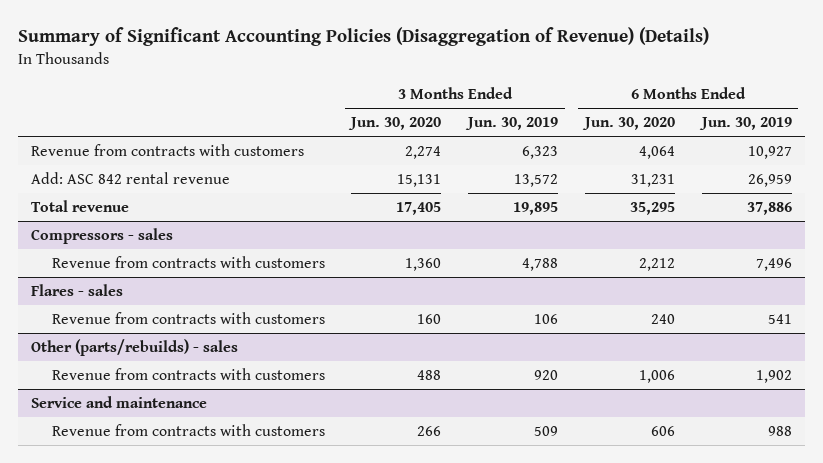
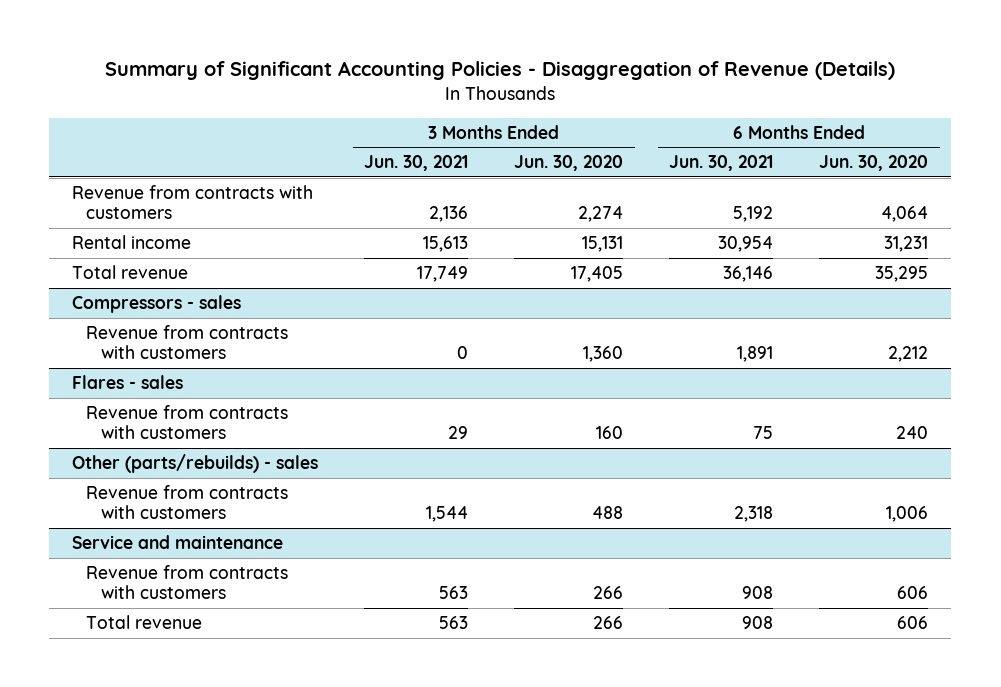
[17,27,709,47] Summary of Significant Accounting Policies (Disaggregation of Revenue) (Details) -> [105,61,896,81] Summary of Significant Accounting Policies - Disaggregation of Revenue (Details)
[465,117,559,131] Jun. 30, 2019 -> none
[698,117,792,131] Jun. 30, 2019 -> none
none -> [364,155,469,172] Jun. 30, 2021
none -> [669,155,774,172] Jun. 30, 2021
[31,172,231,185] Add: ASC 842 rental revenue -> [72,235,192,250] Rental income
none -> [86,615,203,630] Total revenue

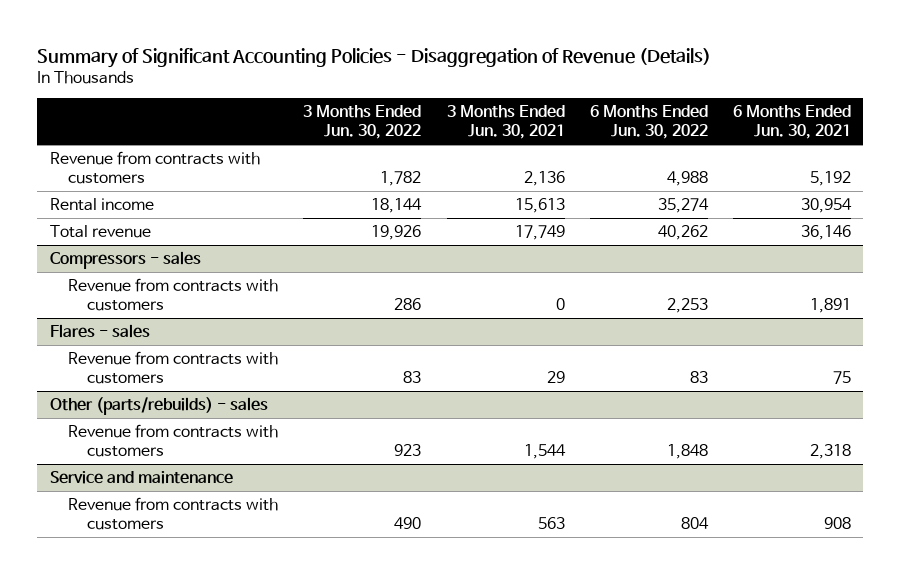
[514,155,624,172] Jun. 30, 2020 -> none
[819,155,929,172] Jun. 30, 2020 -> none
none -> [303,105,422,140] 3 Months Ended Jun. 30, 2022
none -> [589,105,708,140] 6 Months Ended Jun. 30, 2022
[86,615,203,630] Total revenue -> none

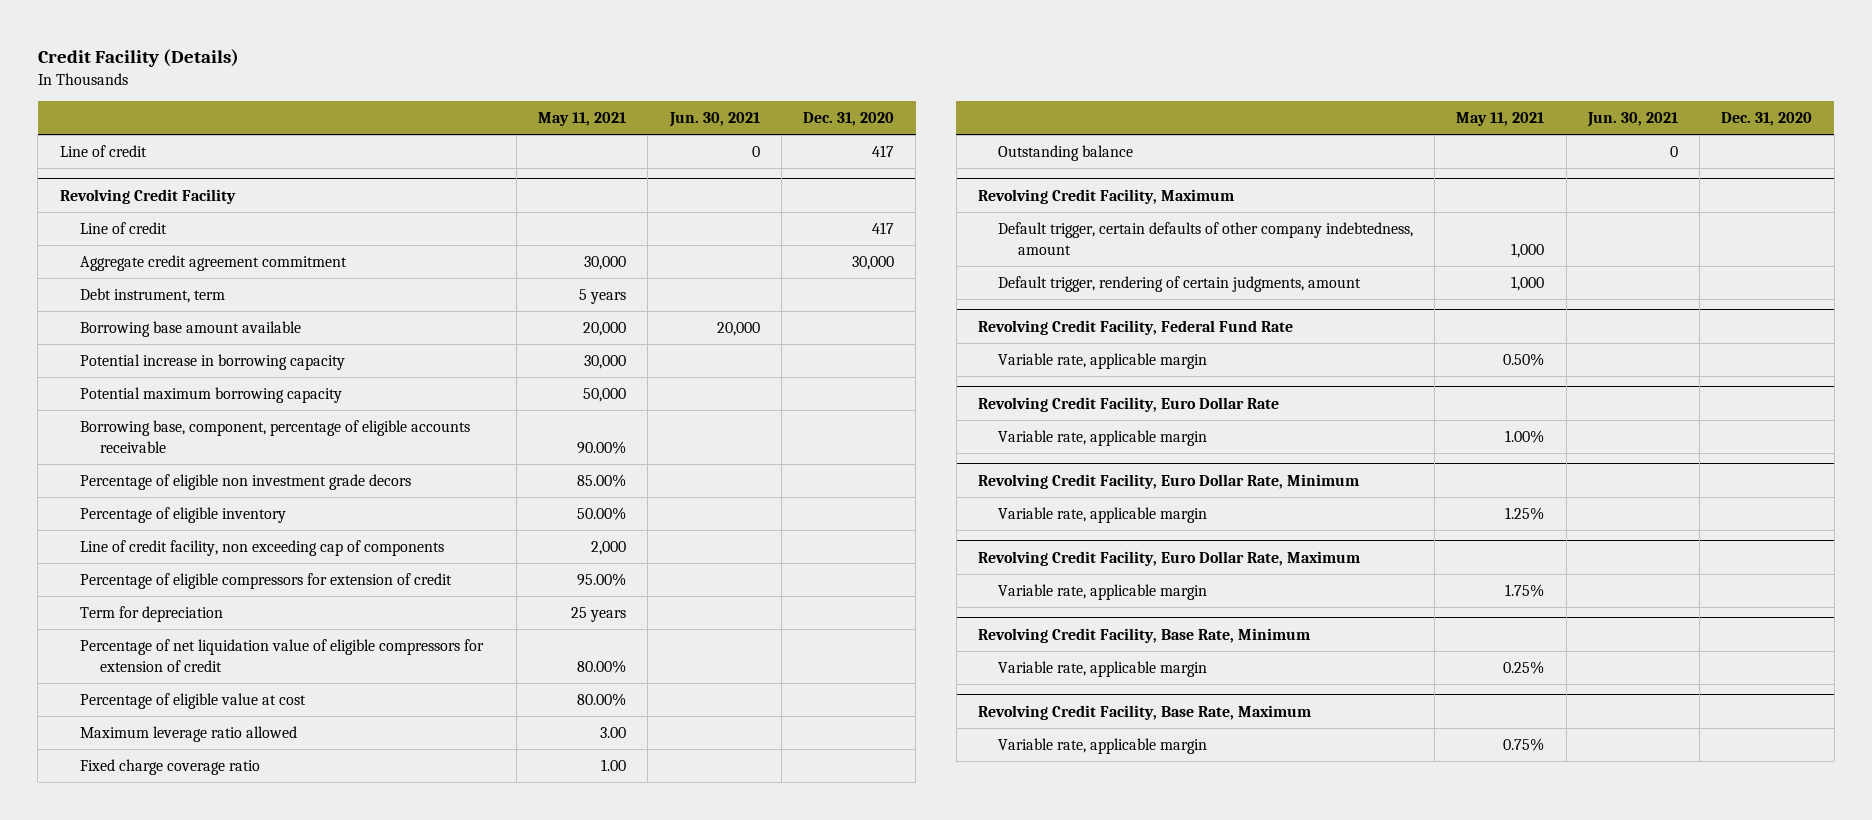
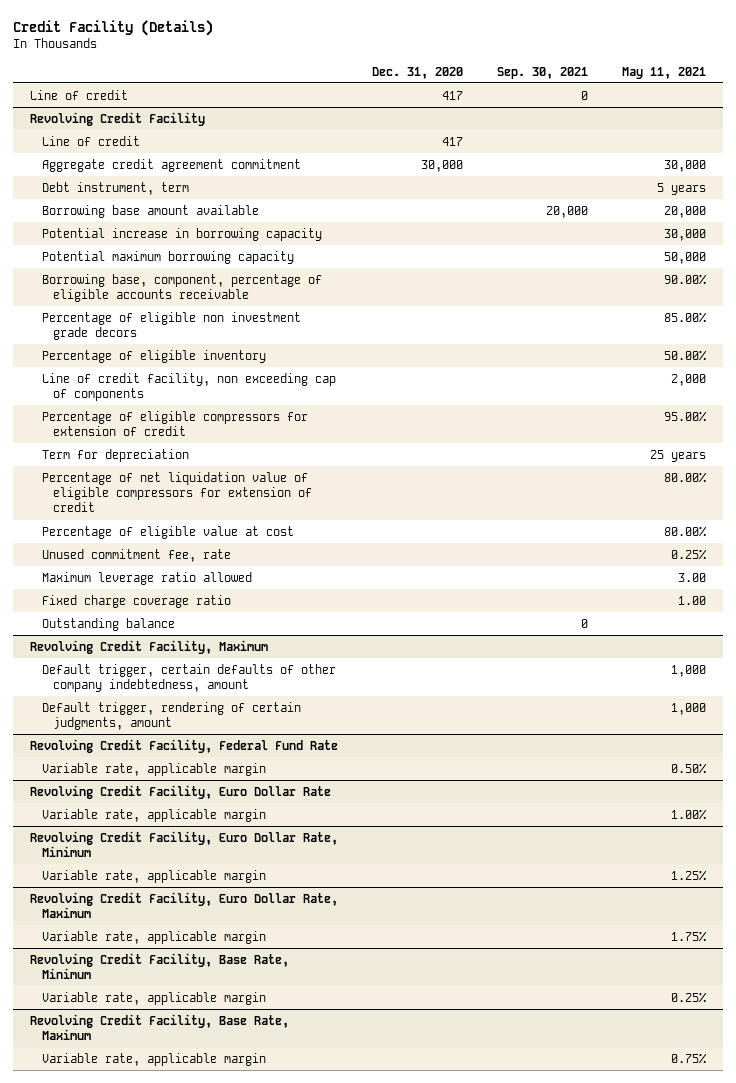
[668,111,760,127] Jun. 30, 2021 -> none
none -> [496,66,588,79] Sep. 30, 2021
none -> [41,548,231,562] Unused commitment fee, rate

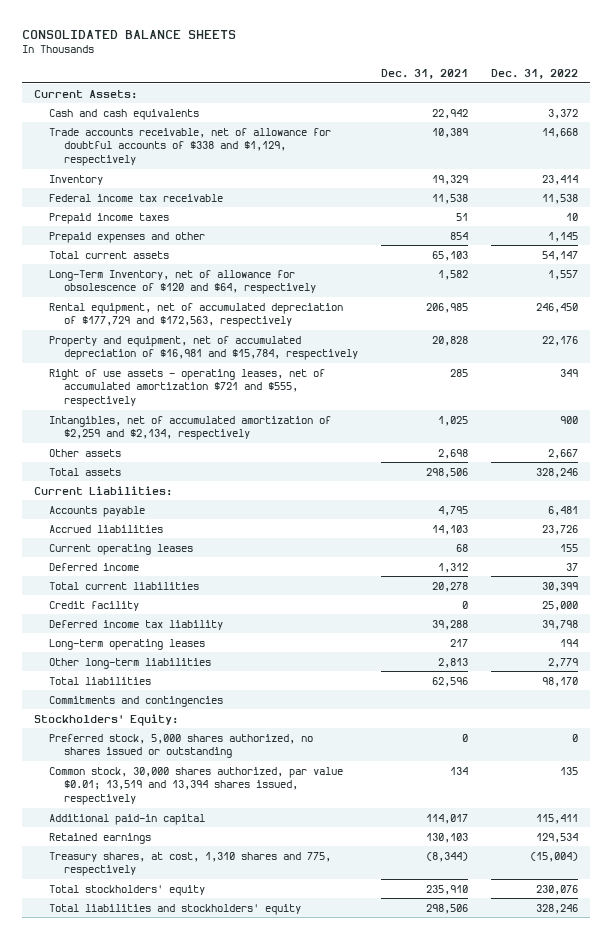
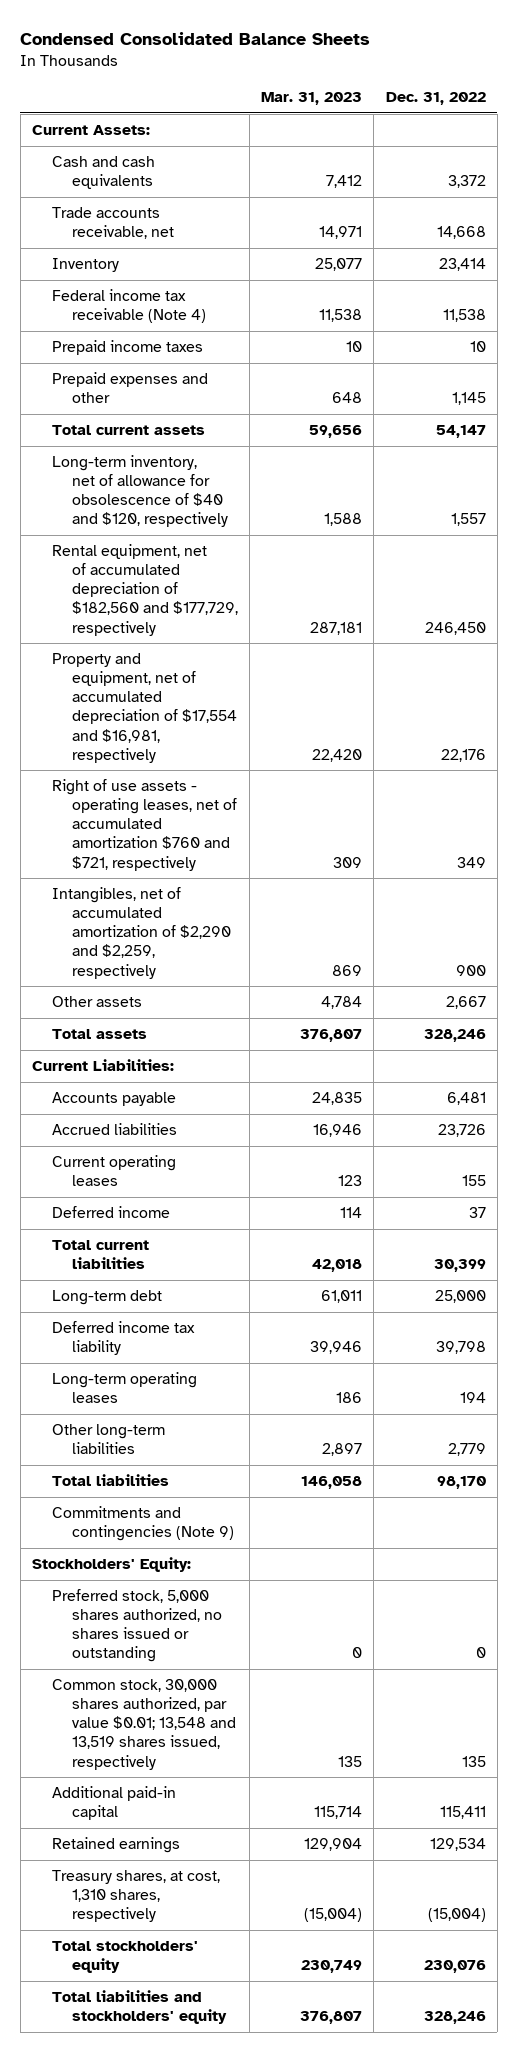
[22,29,237,39] CONSOLIDATED BALANCE SHEETS -> [20,31,371,45] Condensed Consolidated Balance Sheets
[380,69,468,80] Dec. 31, 2021 -> none
none -> [261,92,363,106] Mar. 31, 2023
[48,127,331,166] Trade accounts receivable, net of allowance for doubtful accounts of $338 and $1,129, respectively -> [52,207,175,240] Trade accounts receivable, net
[48,193,223,202] Federal income tax receivable -> [52,289,207,324] Federal income tax receivable (Note 4)
[48,269,316,295] Long-Term Inventory, net of allowance for obsolescence of $120 and $64, respectively -> [52,455,229,528] Long-term inventory, net of allowance for obsolescence of $40 and $120, respectively
[48,302,343,328] Rental equipment, net of accumulated depreciation of $177,729 and $172,563, respectively -> [52,544,239,636] Rental equipment, net of accumulated depreciation of $182,560 and $177,729, respectively
[48,335,358,361] Property and equipment, net of accumulated depreciation of $16,981 and $15,784, respectively -> [52,653,238,763] Property and equipment, net of accumulated depreciation of $17,554 and $16,981, respectively
[48,368,325,407] Right of use assets - operating leases, net of accumulated amortization $721 and $555, respectively -> [52,779,238,871] Right of use assets - operating leases, net of accumulated amortization $760 and $721, respectively
[48,415,331,441] Intangibles, net of accumulated amortization of $2,259 and $2,134, respectively -> [52,887,232,979] Intangibles, net of accumulated amortization of $2,290 and $2,259, respectively
[48,600,139,611] Credit facility -> [52,1290,163,1306] Long-term debt
[48,695,223,707] Commitments and contingencies -> [52,1506,235,1542] Commitments and contingencies (Note 9)
[48,766,343,805] Common stock, 30,000 shares authorized, par value $0.01; 13,519 and 13,394 shares issued, respectively -> [52,1679,237,1770] Common stock, 30,000 shares authorized, par value $0.01; 13,548 and 13,519 shares issued, respectively
[48,851,331,877] Treasury shares, at cost, 1,310 shares and 775, respectively -> [52,1870,221,1923] Treasury shares, at cost, 1,310 shares, respectively

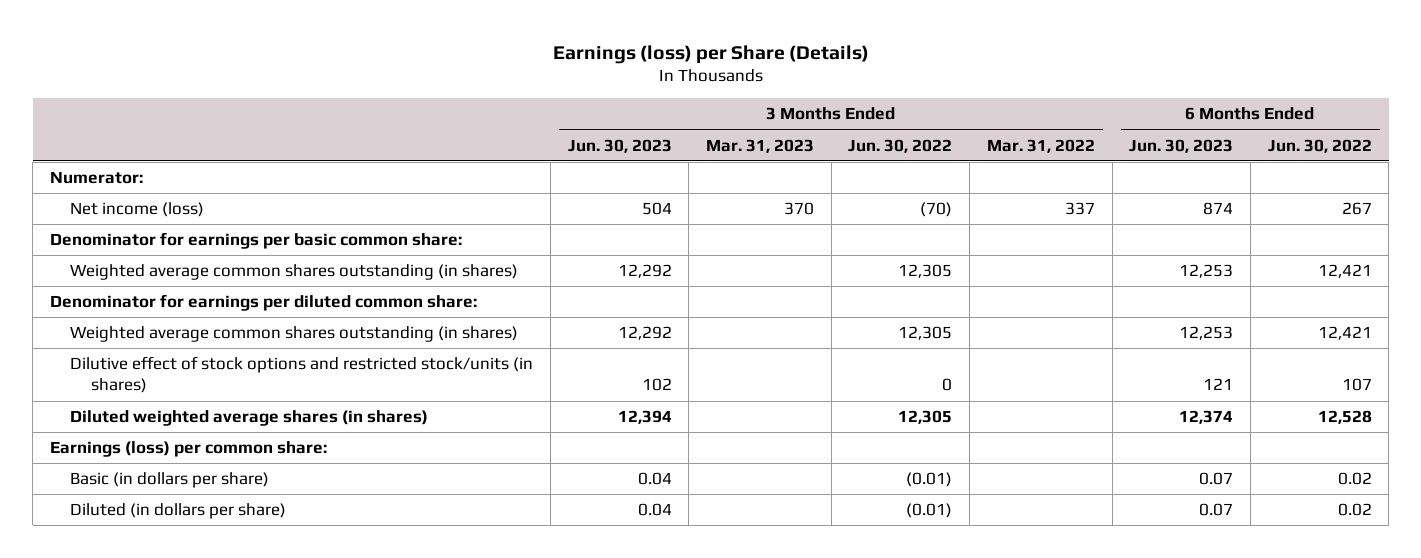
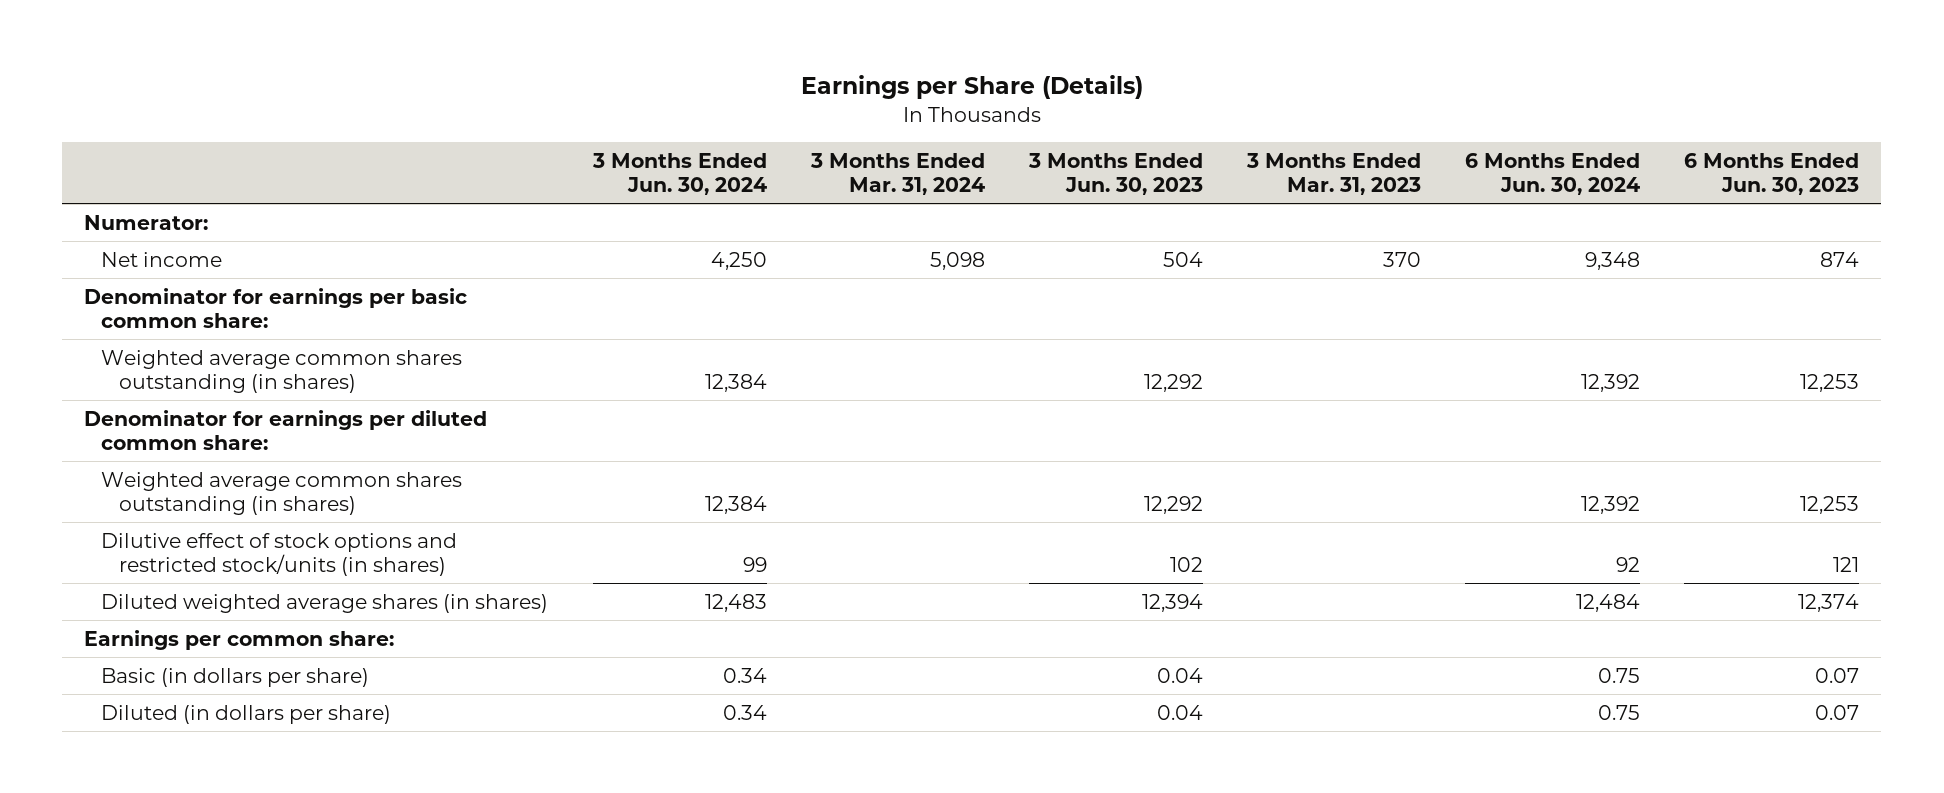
[552,44,869,64] Earnings (loss) per Share (Details) -> [800,74,1143,99] Earnings per Share (Details)
[848,138,953,153] Jun. 30, 2022 -> none
[986,138,1095,153] Mar. 31, 2022 -> none
[1267,138,1372,153] Jun. 30, 2022 -> none
none -> [591,152,767,195] 3 Months Ended Jun. 30, 2024
none -> [809,152,985,195] 3 Months Ended Mar. 31, 2024
none -> [1465,152,1641,195] 6 Months Ended Jun. 30, 2024
[70,202,205,218] Net income (loss) -> [101,251,223,267] Net income
[49,441,327,458] Earnings (loss) per common share: -> [84,629,395,650] Earnings per common share:

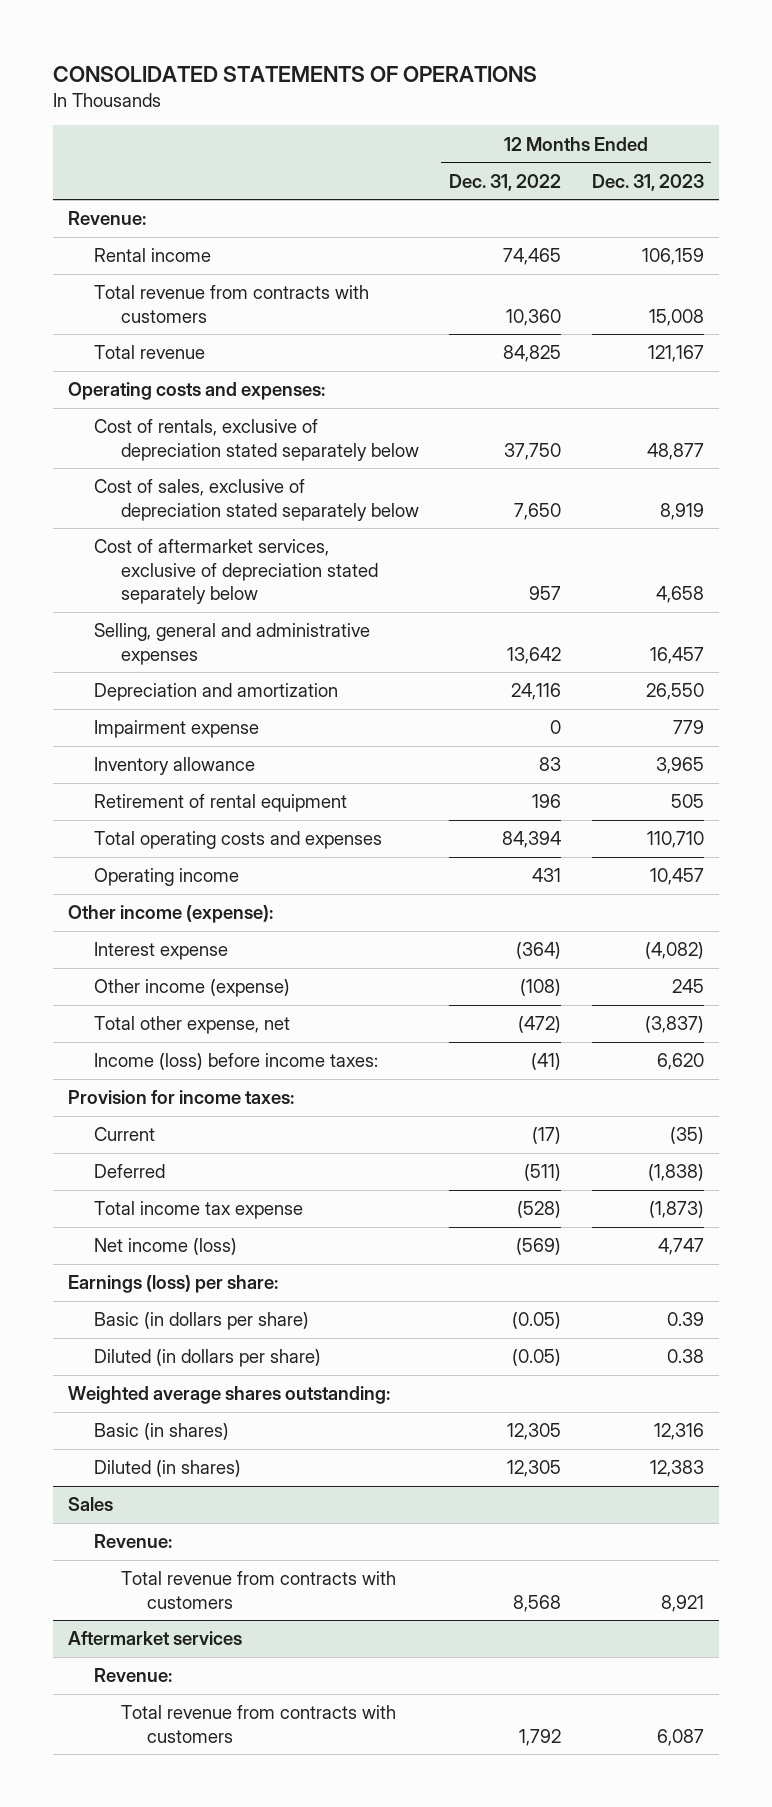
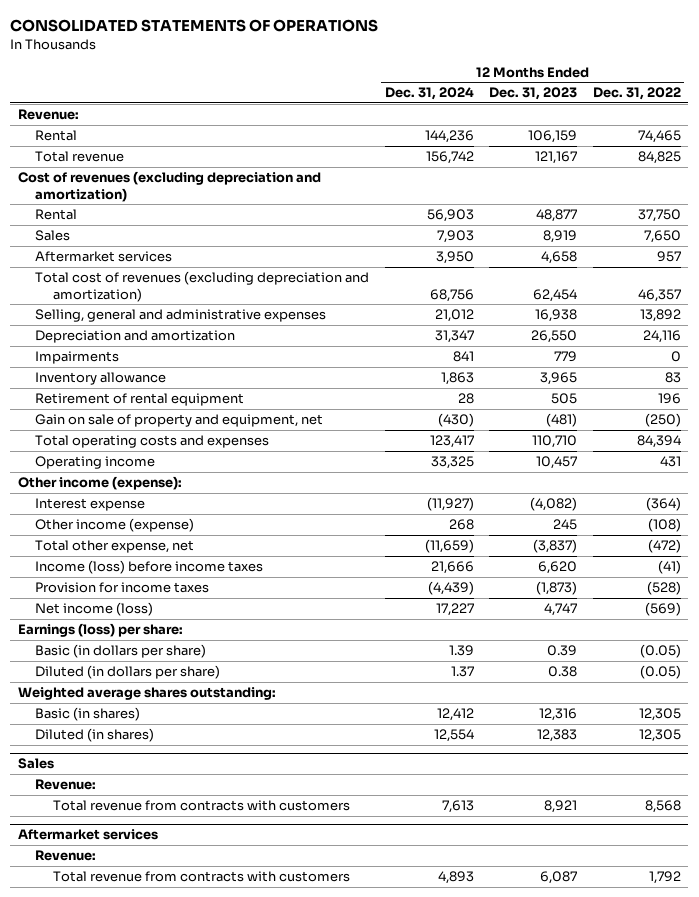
none -> [384,87,474,101] Dec. 31, 2024
[94,285,370,323] Total revenue from contracts with customers -> none
[94,248,212,263] Rental income -> [35,130,78,142] Rental
[68,382,326,401] Operating costs and expenses: -> [18,171,322,202] Cost of revenues (excluding depreciation and amortization)
[94,419,419,461] Cost of rentals, exclusive of depreciation stated separately below -> [35,209,78,221] Rental
[94,479,419,521] Cost of sales, exclusive of depreciation stated separately below -> [35,230,71,242] Sales
[94,539,378,604] Cost of aftermarket services, exclusive of depreciation stated separately below -> [35,251,173,263] Aftermarket services
none -> [35,271,370,302] Total cost of revenues (excluding depreciation and amortization)
[507,646,562,664] 13,642 -> [639,309,681,323] 13,892
[649,646,704,664] 16,457 -> [535,309,578,323] 16,938
[94,720,260,739] Impairment expense -> [35,351,120,365] Impairments
none -> [35,414,324,428] Gain on sale of property and equipment, net
[68,1090,295,1105] Provision for income taxes: -> none
[94,1127,156,1142] Current -> none
[94,1164,166,1179] Deferred -> none
[94,1053,379,1071] Income (loss) before income taxes: -> [35,560,264,575] Income (loss) before income taxes
[94,1201,304,1220] Total income tax expense -> [35,582,210,594] Provision for income taxes

